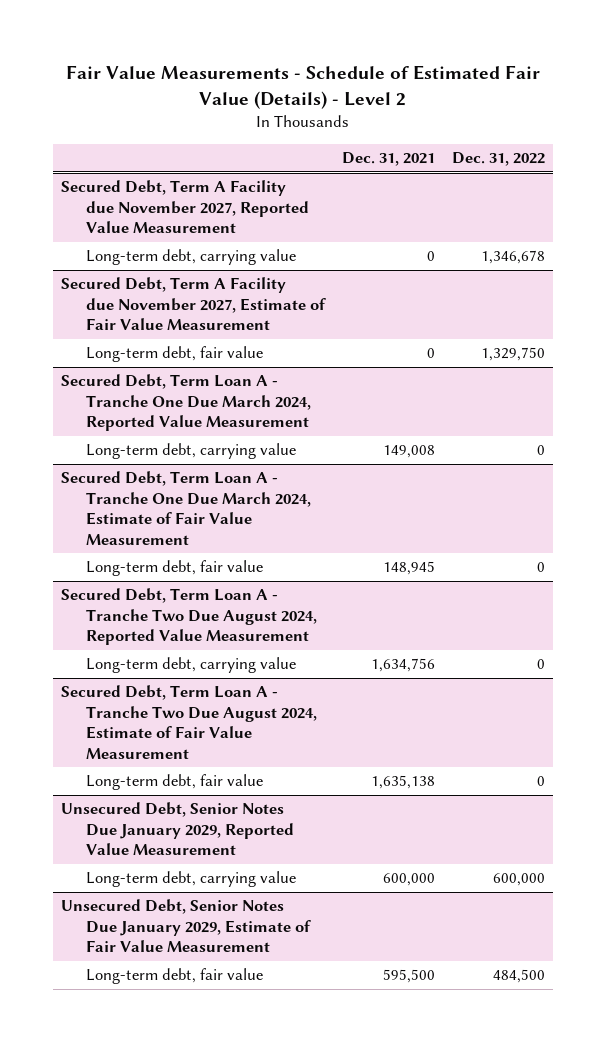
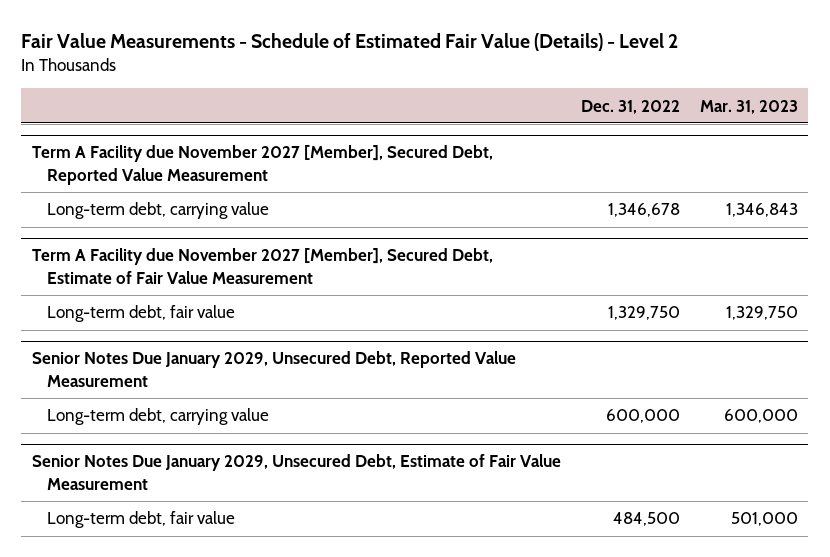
[341,152,435,167] Dec. 31, 2021 -> none
none -> [700,99,799,114] Mar. 31, 2023
[61,180,310,234] Secured Debt, Term A Facility due November 2027, Reported Value Measurement -> [31,145,493,185] Term A Facility due November 2027 [Member], Secured Debt, Reported Value Measurement
[61,277,327,331] Secured Debt, Term A Facility due November 2027, Estimate of Fair Value Measurement -> [31,248,493,284] Term A Facility due November 2027 [Member], Secured Debt, Estimate of Fair Value Measurement
[61,374,312,432] Secured Debt, Term Loan A - Tranche One Due March 2024, Reported Value Measurement -> none
[86,443,297,460] Long-term debt, carrying value -> none
[61,471,312,545] Secured Debt, Term Loan A - Tranche One Due March 2024, Estimate of Fair Value Measurement -> none
[86,560,264,577] Long-term debt, fair value -> none
[61,588,318,646] Secured Debt, Term Loan A - Tranche Two Due August 2024, Reported Value Measurement -> none
[86,657,297,674] Long-term debt, carrying value -> none
[61,685,318,759] Secured Debt, Term Loan A - Tranche Two Due August 2024, Estimate of Fair Value Measurement -> none
[86,774,264,791] Long-term debt, fair value -> none
[61,802,295,856] Unsecured Debt, Senior Notes Due January 2029, Reported Value Measurement -> [31,351,516,387] Senior Notes Due January 2029, Unsecured Debt, Reported Value Measurement
[61,899,312,953] Unsecured Debt, Senior Notes Due January 2029, Estimate of Fair Value Measurement -> [31,454,561,490] Senior Notes Due January 2029, Unsecured Debt, Estimate of Fair Value Measurement

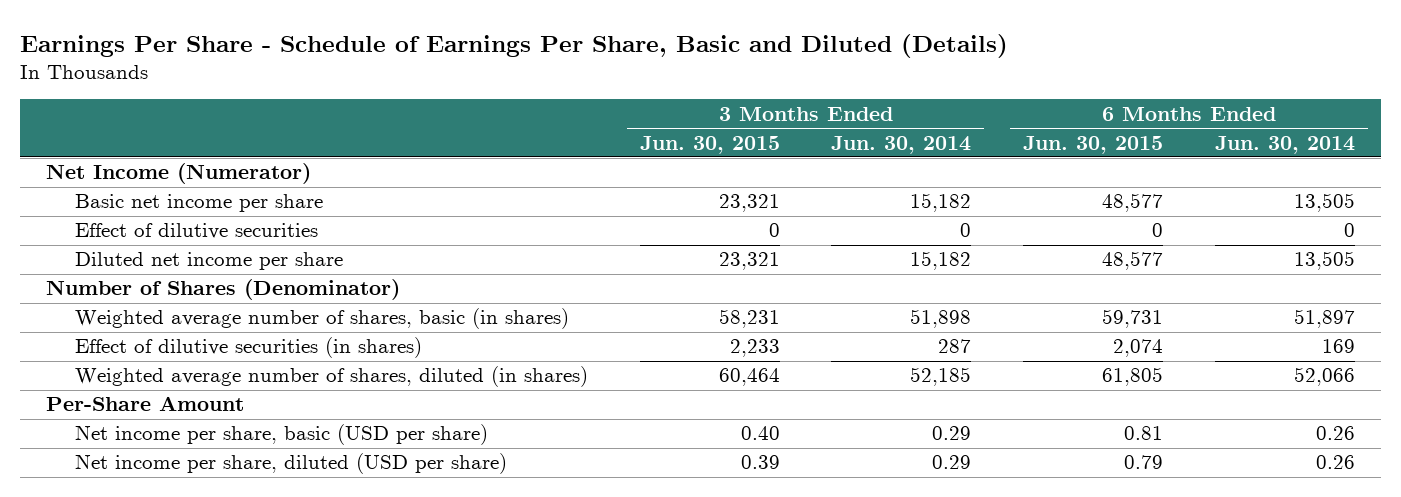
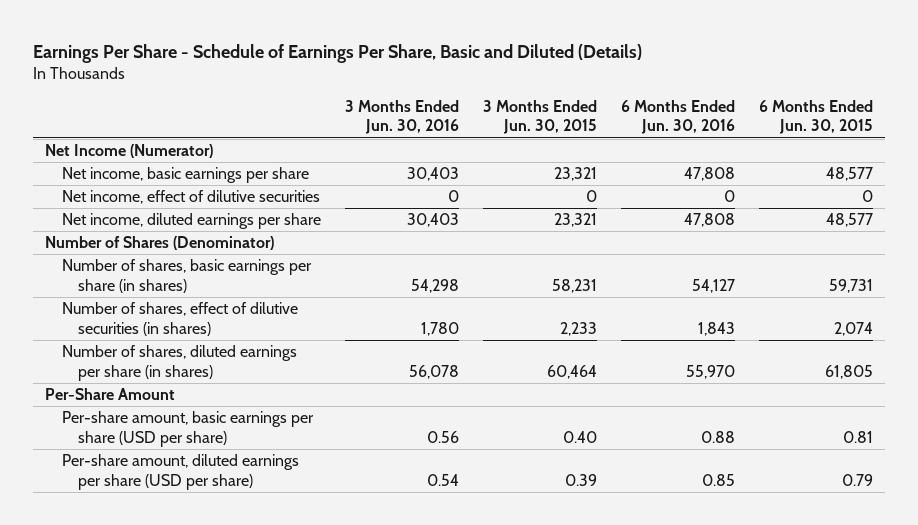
[831,135,972,154] Jun. 30, 2014 -> none
[1214,135,1355,154] Jun. 30, 2014 -> none
none -> [344,100,459,135] 3 Months Ended Jun. 30, 2016
none -> [620,100,735,135] 6 Months Ended Jun. 30, 2016
[75,194,324,213] Basic net income per share -> [61,167,309,184] Net income, basic earnings per share
[75,223,319,240] Effect of dilutive securities -> [61,190,320,205] Net income, effect of dilutive securities
[75,252,344,271] Diluted net income per share -> [61,213,321,230] Net income, diluted earnings per share
[75,308,570,330] Weighted average number of shares, basic (in shares) -> [61,259,312,293] Number of shares, basic earnings per share (in shares)
[75,337,423,359] Effect of dilutive securities (in shares) -> [61,302,298,336] Number of shares, effect of dilutive securities (in shares)
[75,366,589,388] Weighted average number of shares, diluted (in shares) -> [61,345,297,381] Number of shares, diluted earnings per share (in shares)
[75,424,489,446] Net income per share, basic (USD per share) -> [61,411,314,447] Per-share amount, basic earnings per share (USD per share)
[75,453,508,475] Net income per share, diluted (USD per share) -> [61,454,299,490] Per-share amount, diluted earnings per share (USD per share)

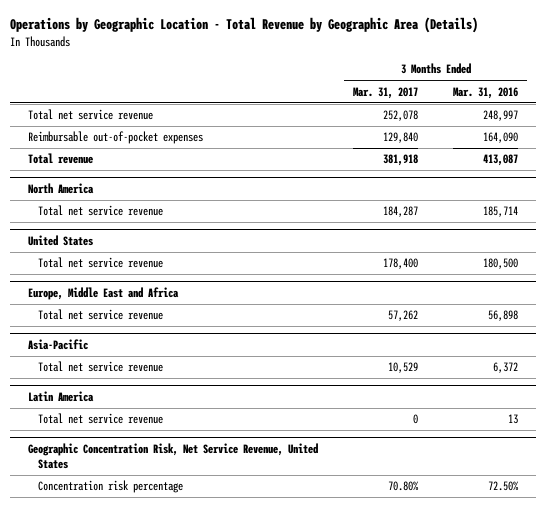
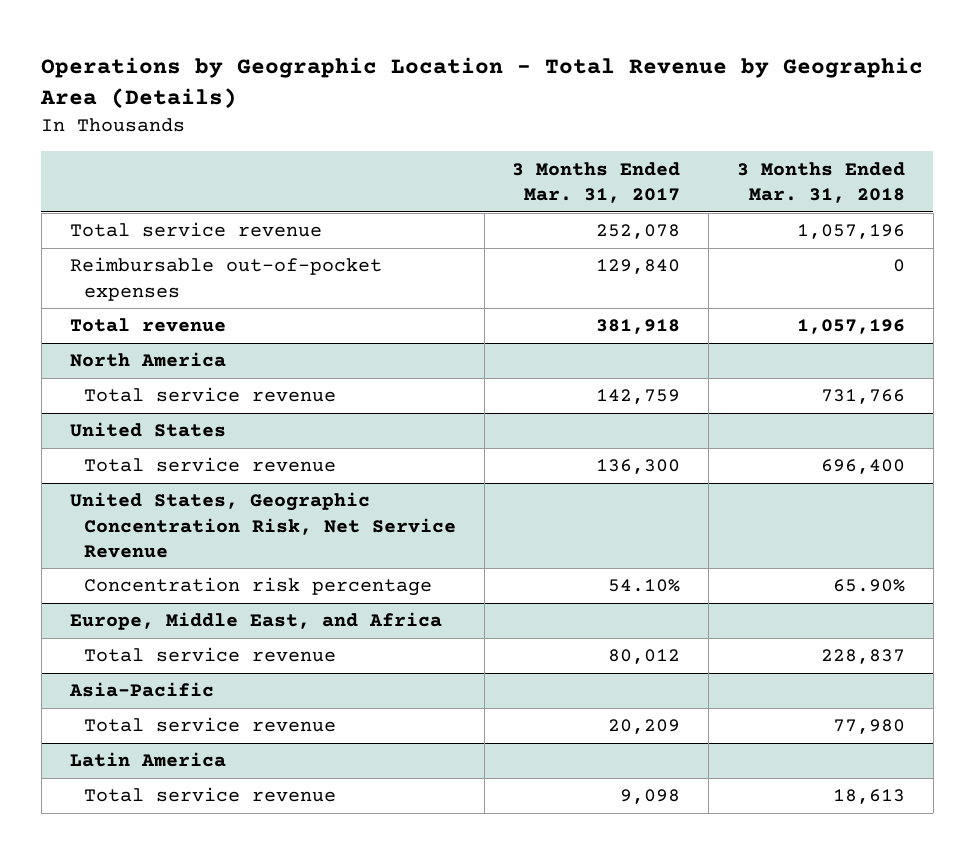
[453,86,519,99] Mar. 31, 2016 -> none
none -> [737,161,906,204] 3 Months Ended Mar. 31, 2018
[28,109,154,121] Total net service revenue -> [69,222,322,238] Total service revenue
[38,205,164,217] Total net service revenue -> [83,387,336,403] Total service revenue
[383,206,419,218] 184,287 -> [596,389,681,405] 142,759
[38,257,164,269] Total net service revenue -> [83,457,336,473] Total service revenue
[383,258,419,270] 178,400 -> [596,459,681,475] 136,300
none -> [69,492,456,558] United States, Geographic Concentration Risk, Net Service Revenue
none -> [83,577,432,597] Concentration risk percentage
[28,286,180,300] Europe, Middle East and Africa -> [69,612,442,631] Europe, Middle East, and Africa
[38,309,164,321] Total net service revenue -> [83,647,336,663] Total service revenue
[388,310,419,322] 57,262 -> [608,649,681,665] 80,012
[38,361,164,373] Total net service revenue -> [83,717,336,733] Total service revenue
[388,362,419,374] 10,529 -> [608,719,681,735] 20,209
[28,442,319,469] Geographic Concentration Risk, Net Service Revenue, United States -> none
[38,480,184,494] Concentration risk percentage -> none
[38,413,164,425] Total net service revenue -> [83,787,336,803] Total service revenue
[413,414,419,425] 0 -> [620,789,681,805] 9,098

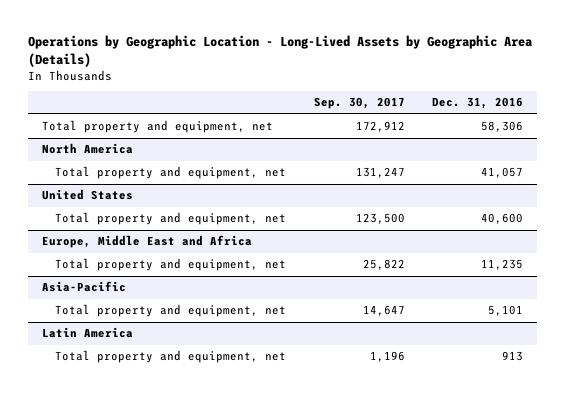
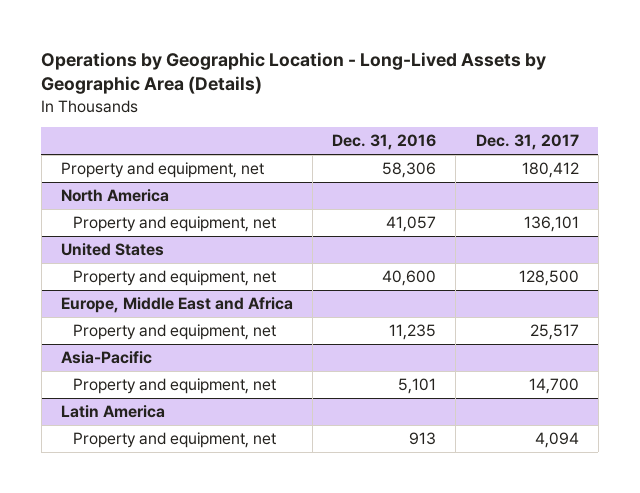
[313,97,405,110] Sep. 30, 2017 -> none
none -> [475,134,579,151] Dec. 31, 2017
[42,120,274,134] Total property and equipment, net -> [61,162,265,179] Property and equipment, net
[55,166,287,180] Total property and equipment, net -> [73,216,277,233] Property and equipment, net
[55,212,287,226] Total property and equipment, net -> [73,270,277,287] Property and equipment, net
[55,258,287,272] Total property and equipment, net -> [73,324,277,341] Property and equipment, net
[55,304,287,318] Total property and equipment, net -> [73,378,277,395] Property and equipment, net
[55,350,287,364] Total property and equipment, net -> [73,432,277,449] Property and equipment, net

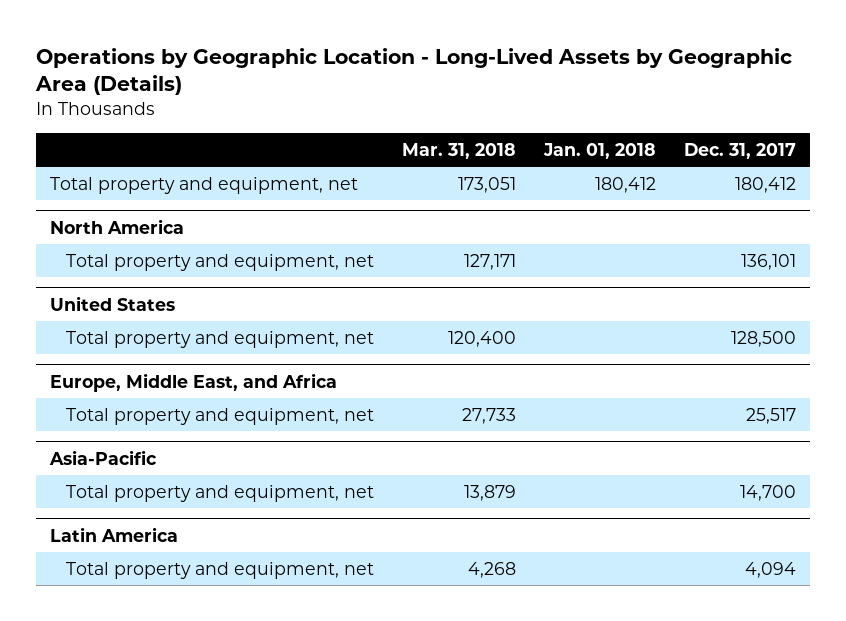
[332,134,437,151] Dec. 31, 2016 -> none
none -> [401,142,516,159] Mar. 31, 2018
none -> [543,142,657,159] Jan. 01, 2018
[61,162,265,179] Property and equipment, net -> [50,176,359,194] Total property and equipment, net
[73,216,277,233] Property and equipment, net -> [65,253,374,271] Total property and equipment, net
[73,270,277,287] Property and equipment, net -> [65,330,374,348] Total property and equipment, net
[61,297,294,314] Europe, Middle East and Africa -> [50,372,338,392] Europe, Middle East, and Africa
[73,324,277,341] Property and equipment, net -> [65,407,374,425] Total property and equipment, net
[73,378,277,395] Property and equipment, net -> [65,484,374,502] Total property and equipment, net
[73,432,277,449] Property and equipment, net -> [65,561,374,579] Total property and equipment, net

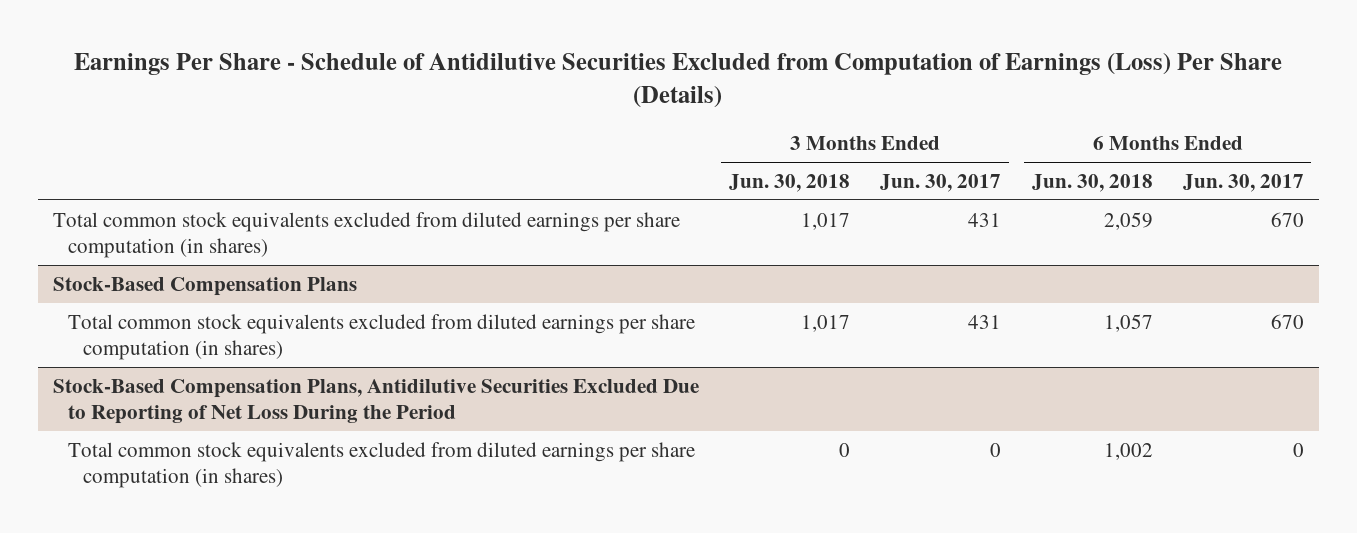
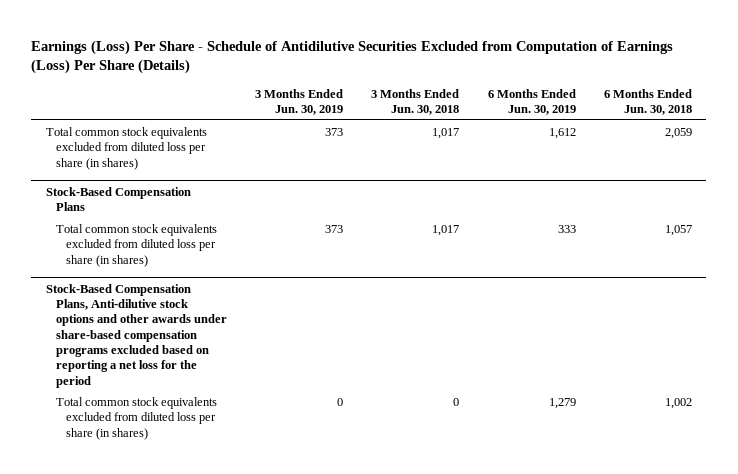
[74,53,1283,109] Earnings Per Share - Schedule of Antidilutive Securities Excluded from Computation of Earnings (Loss) Per Share (Details) -> [31,39,674,75] Earnings (Loss) Per Share - Schedule of Antidilutive Securities Excluded from Computation of Earnings (Loss) Per Share (Details)
[880,174,1002,193] Jun. 30, 2017 -> none
[1182,174,1304,193] Jun. 30, 2017 -> none
none -> [255,88,344,116] 3 Months Ended Jun. 30, 2019
none -> [487,88,576,116] 6 Months Ended Jun. 30, 2019
[52,211,680,259] Total common stock equivalents excluded from diluted earnings per share computation (in shares) -> [45,126,207,170] Total common stock equivalents excluded from diluted loss per share (in shares)
[52,378,699,425] Stock-Based Compensation Plans, Antidilutive Securities Excluded Due to Reporting of Net Loss During the Period -> none
[67,313,695,361] Total common stock equivalents excluded from diluted earnings per share computation (in shares) -> [55,223,217,267] Total common stock equivalents excluded from diluted loss per share (in shares)
none -> [45,283,227,388] Stock-Based Compensation Plans, Anti-dilutive stock options and other awards under share-based compensation programs excluded based on reporting a net loss for the period
[67,441,695,489] Total common stock equivalents excluded from diluted earnings per share computation (in shares) -> [55,396,217,440] Total common stock equivalents excluded from diluted loss per share (in shares)

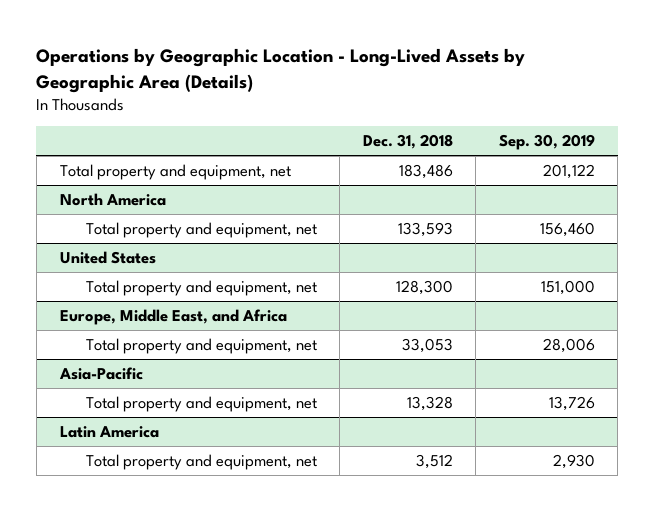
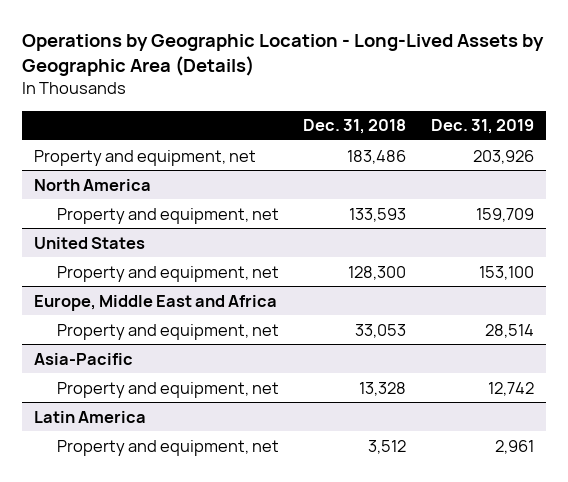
[498,134,595,151] Sep. 30, 2019 -> none
none -> [430,119,534,135] Dec. 31, 2019
[59,164,291,181] Total property and equipment, net -> [34,149,257,166] Property and equipment, net
[85,222,317,239] Total property and equipment, net -> [56,207,279,224] Property and equipment, net
[85,280,317,297] Total property and equipment, net -> [56,265,279,282] Property and equipment, net
[59,309,287,326] Europe, Middle East, and Africa -> [34,294,278,311] Europe, Middle East and Africa
[85,338,317,355] Total property and equipment, net -> [56,323,279,340] Property and equipment, net
[85,396,317,413] Total property and equipment, net -> [56,381,279,398] Property and equipment, net
[85,454,317,471] Total property and equipment, net -> [56,439,279,456] Property and equipment, net

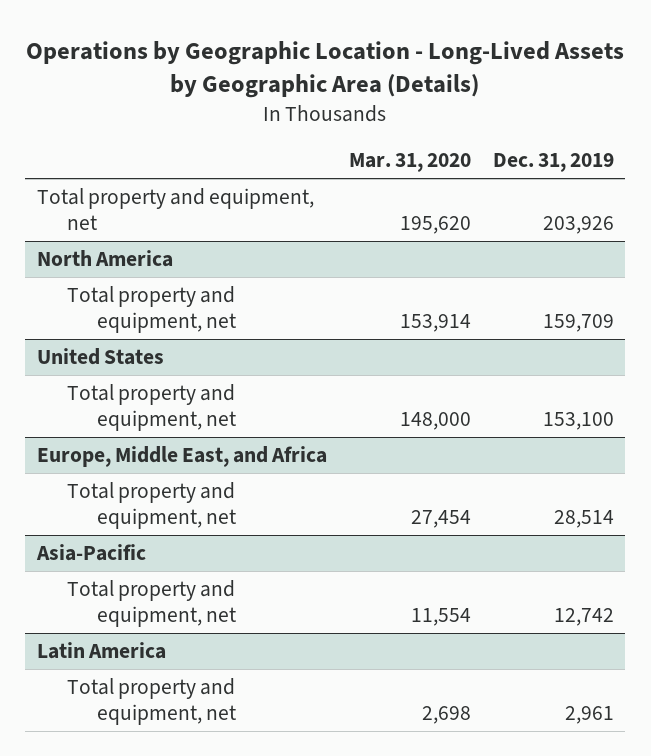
[303,119,407,135] Dec. 31, 2018 -> none
none -> [348,153,471,173] Mar. 31, 2020
[34,149,257,166] Property and equipment, net -> [36,188,314,230] Total property and equipment, net
[56,207,279,224] Property and equipment, net -> [66,286,237,333] Total property and equipment, net
[56,265,279,282] Property and equipment, net -> [66,384,237,431] Total property and equipment, net
[34,294,278,311] Europe, Middle East and Africa -> [36,446,327,468] Europe, Middle East, and Africa
[56,323,279,340] Property and equipment, net -> [66,482,237,529] Total property and equipment, net
[56,381,279,398] Property and equipment, net -> [66,580,237,627] Total property and equipment, net
[56,439,279,456] Property and equipment, net -> [66,678,237,725] Total property and equipment, net

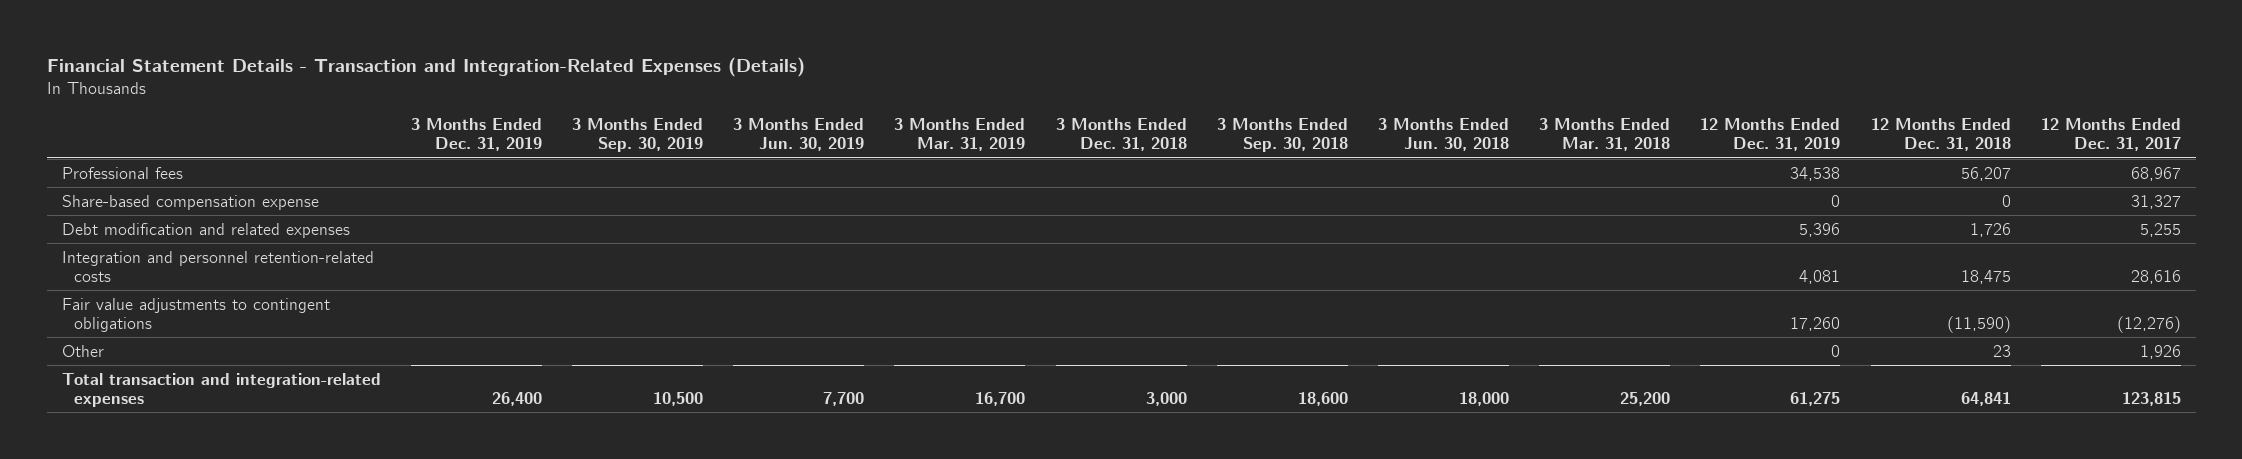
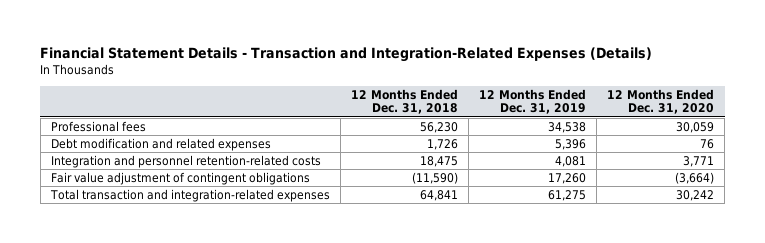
[410,118,542,152] 3 Months Ended Dec. 31, 2019 -> none
[572,118,704,153] 3 Months Ended Sep. 30, 2019 -> none
[733,118,865,152] 3 Months Ended Jun. 30, 2019 -> none
[894,118,1026,152] 3 Months Ended Mar. 31, 2019 -> none
[1055,118,1187,152] 3 Months Ended Dec. 31, 2018 -> none
[1216,118,1348,153] 3 Months Ended Sep. 30, 2018 -> none
[1378,118,1510,152] 3 Months Ended Jun. 30, 2018 -> none
[1539,118,1671,152] 3 Months Ended Mar. 31, 2018 -> none
[2040,118,2181,152] 12 Months Ended Dec. 31, 2017 -> none
none -> [607,88,715,115] 12 Months Ended Dec. 31, 2020
[61,194,319,210] Share-based compensation expense -> none
[1960,166,2011,181] 56,207 -> [419,121,458,133] 56,230
[61,344,104,357] Other -> none
[61,297,330,333] Fair value adjustments to contingent obligations -> [50,171,310,185] Fair value adjustment of contingent obligations

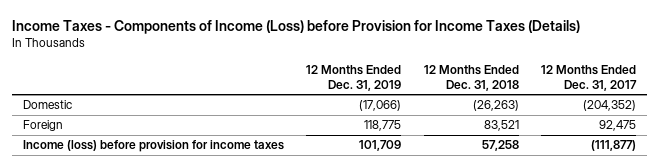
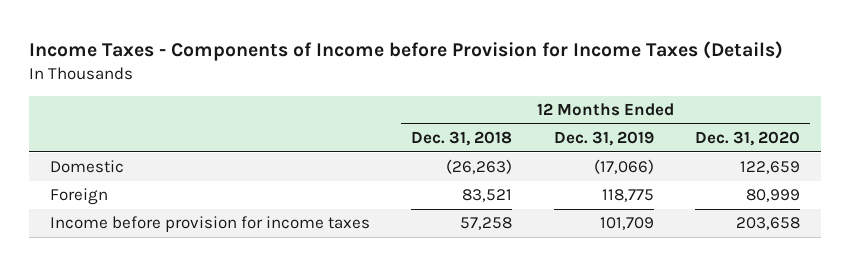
[11,19,580,34] Income Taxes - Components of Income (Loss) before Provision for Income Taxes (Details) -> [29,40,784,61] Income Taxes - Components of Income before Provision for Income Taxes (Details)
[540,64,637,91] 12 Months Ended Dec. 31, 2017 -> none
none -> [694,131,800,147] Dec. 31, 2020
[23,140,285,153] Income (loss) before provision for income taxes -> [50,216,371,233] Income before provision for income taxes

